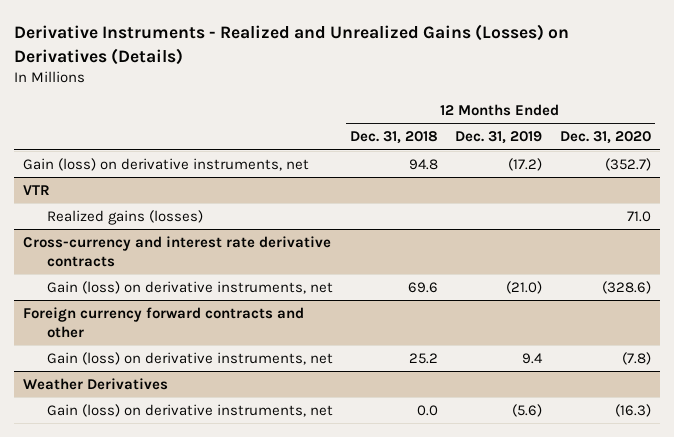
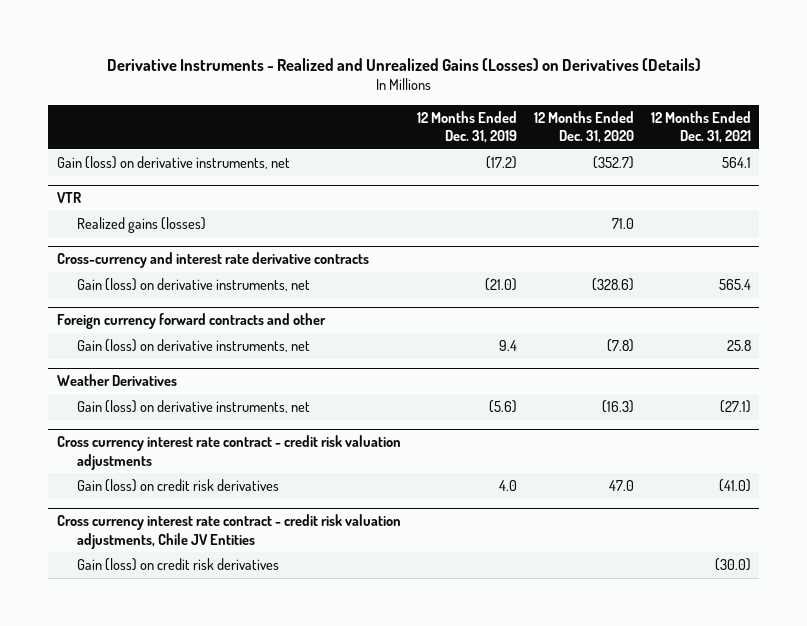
[350,131,439,145] Dec. 31, 2018 -> none
none -> [650,110,751,143] 12 Months Ended Dec. 31, 2021
none -> [56,435,401,470] Cross currency interest rate contract - credit risk valuation adjustments
none -> [77,479,280,493] Gain (loss) on credit risk derivatives
none -> [56,514,401,549] Cross currency interest rate contract - credit risk valuation adjustments, Chile JV Entities
none -> [77,558,280,572] Gain (loss) on credit risk derivatives

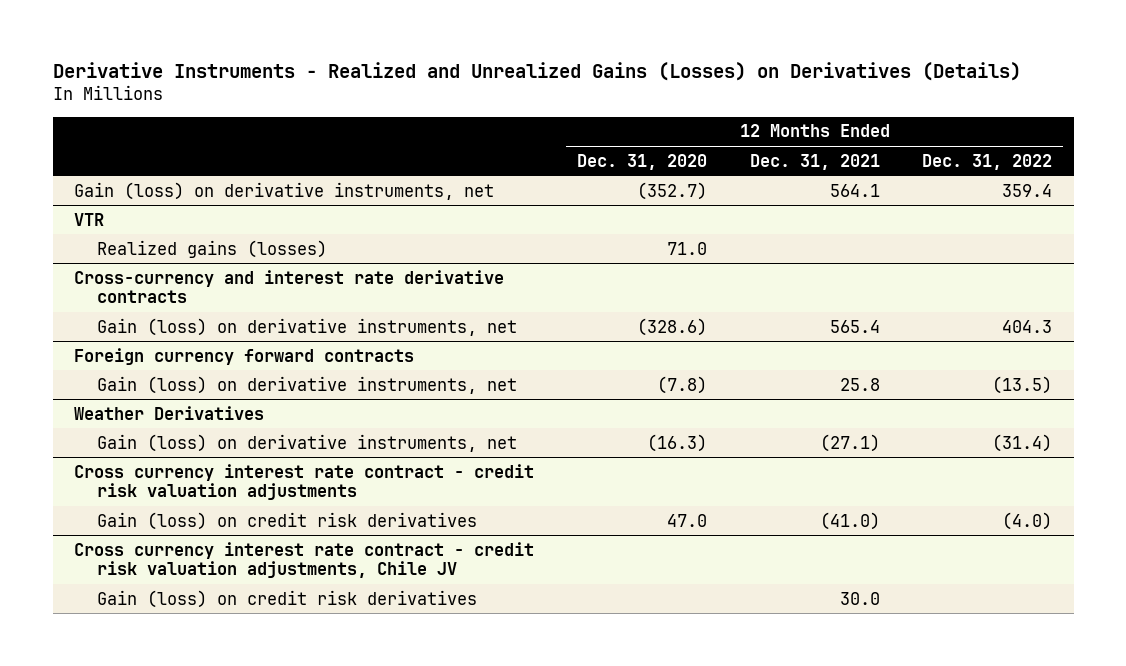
[417,110,518,143] 12 Months Ended Dec. 31, 2019 -> none
none -> [922,153,1053,170] Dec. 31, 2022
[56,313,326,330] Foreign currency forward contracts and other -> [73,347,414,365] Foreign currency forward contracts
[56,514,401,549] Cross currency interest rate contract - credit risk valuation adjustments, Chile JV Entities -> [73,541,534,579] Cross currency interest rate contract - credit risk valuation adjustments, Chile JV
[714,558,751,572] (30.0) -> [839,591,880,605] 30.0

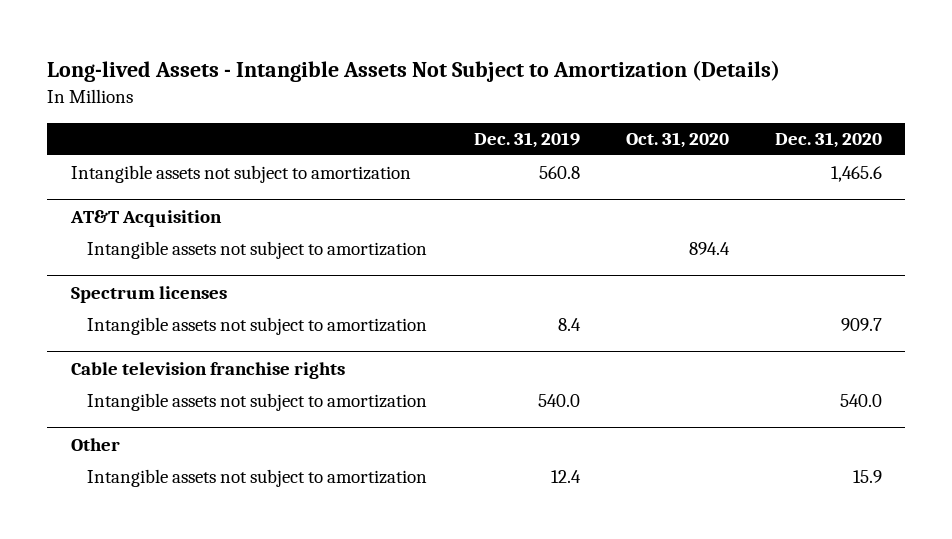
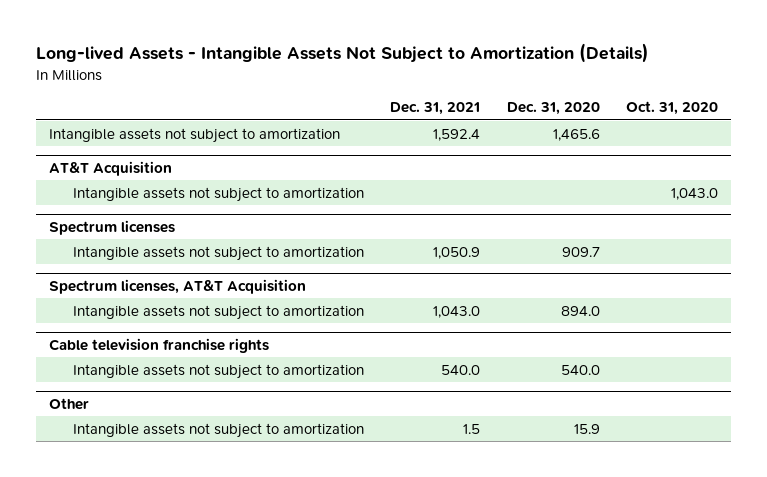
[473,132,580,149] Dec. 31, 2019 -> none
none -> [390,102,481,116] Dec. 31, 2021
[688,241,730,255] 894.4 -> [670,187,718,200] 1,043.0
none -> [49,279,307,295] Spectrum licenses, AT&T Acquisition
none -> [72,304,364,320] Intangible assets not subject to amortization

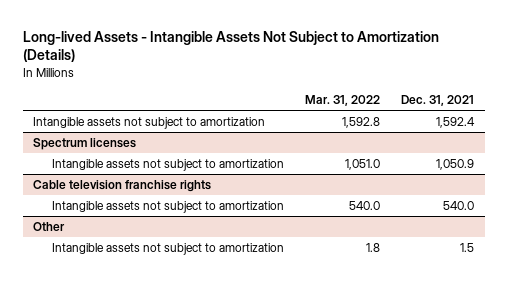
[506,102,600,116] Dec. 31, 2020 -> none
[625,101,718,116] Oct. 31, 2020 -> none
none -> [305,95,381,107] Mar. 31, 2022
[49,161,173,177] AT&T Acquisition -> none
[72,186,364,202] Intangible assets not subject to amortization -> none
[49,279,307,295] Spectrum licenses, AT&T Acquisition -> none
[72,304,364,320] Intangible assets not subject to amortization -> none

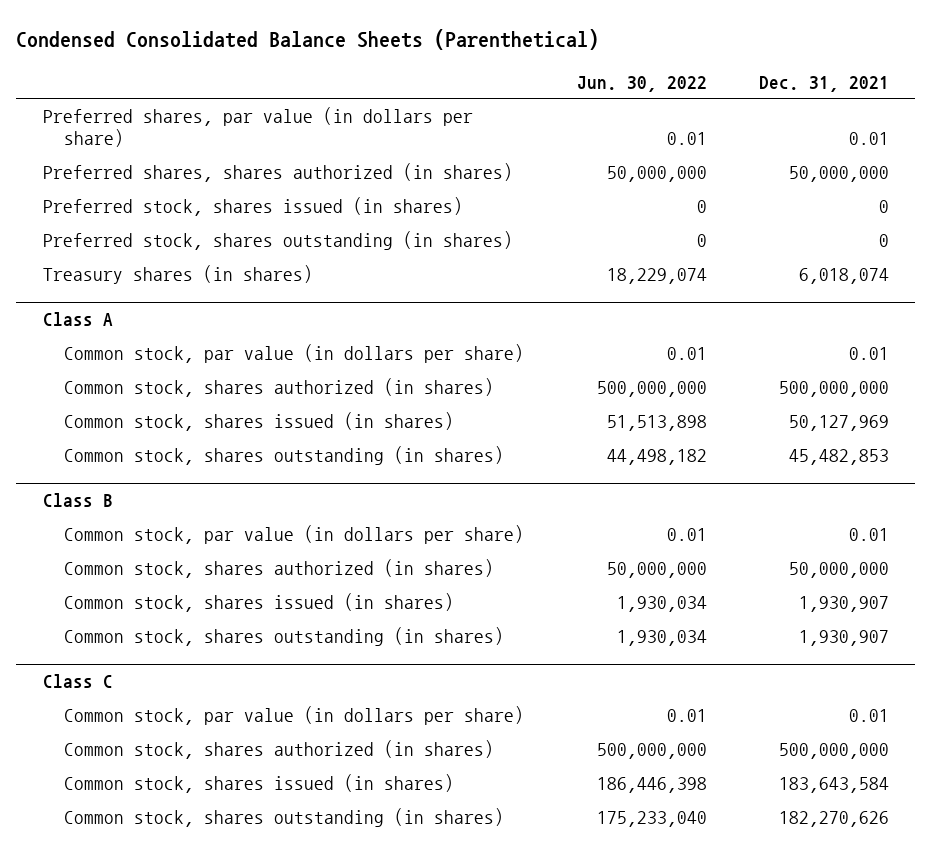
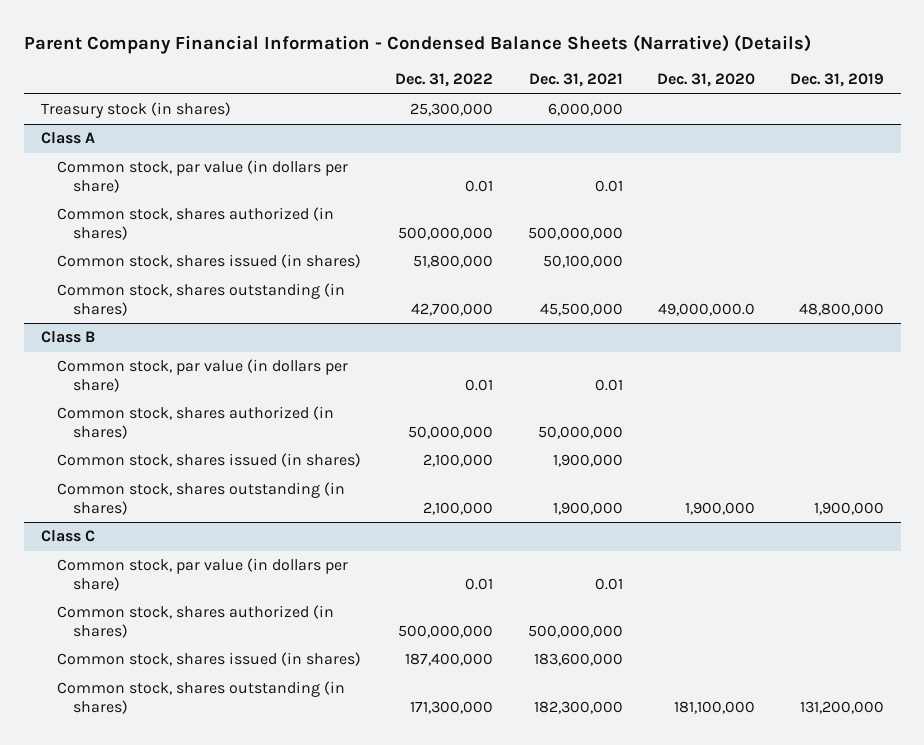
[16,28,600,50] Condensed Consolidated Balance Sheets (Parenthetical) -> [23,34,811,54] Parent Company Financial Information - Condensed Balance Sheets (Narrative) (Details)
[576,75,707,92] Jun. 30, 2022 -> none
none -> [395,73,494,88] Dec. 31, 2022
none -> [657,73,756,88] Dec. 31, 2020
none -> [789,73,884,88] Dec. 31, 2019
[42,106,473,148] Preferred shares, par value (in dollars per share) -> none
[42,162,513,182] Preferred shares, shares authorized (in shares) -> none
[42,196,463,216] Preferred stock, shares issued (in shares) -> none
[42,230,513,250] Preferred stock, shares outstanding (in shares) -> none
[42,264,313,284] Treasury shares (in shares) -> [40,102,231,119] Treasury stock (in shares)
[799,267,890,284] 6,018,074 -> [547,103,623,117] 6,000,000
[789,414,890,431] 50,127,969 -> [542,255,623,269] 50,100,000
[789,448,890,465] 45,482,853 -> [539,303,623,317] 45,500,000
[799,595,890,612] 1,930,907 -> [552,454,623,468] 1,900,000
[799,629,890,646] 1,930,907 -> [552,502,623,516] 1,900,000
[779,776,890,793] 183,643,584 -> [533,653,623,667] 183,600,000
[779,810,890,827] 182,270,626 -> [533,701,623,715] 182,300,000

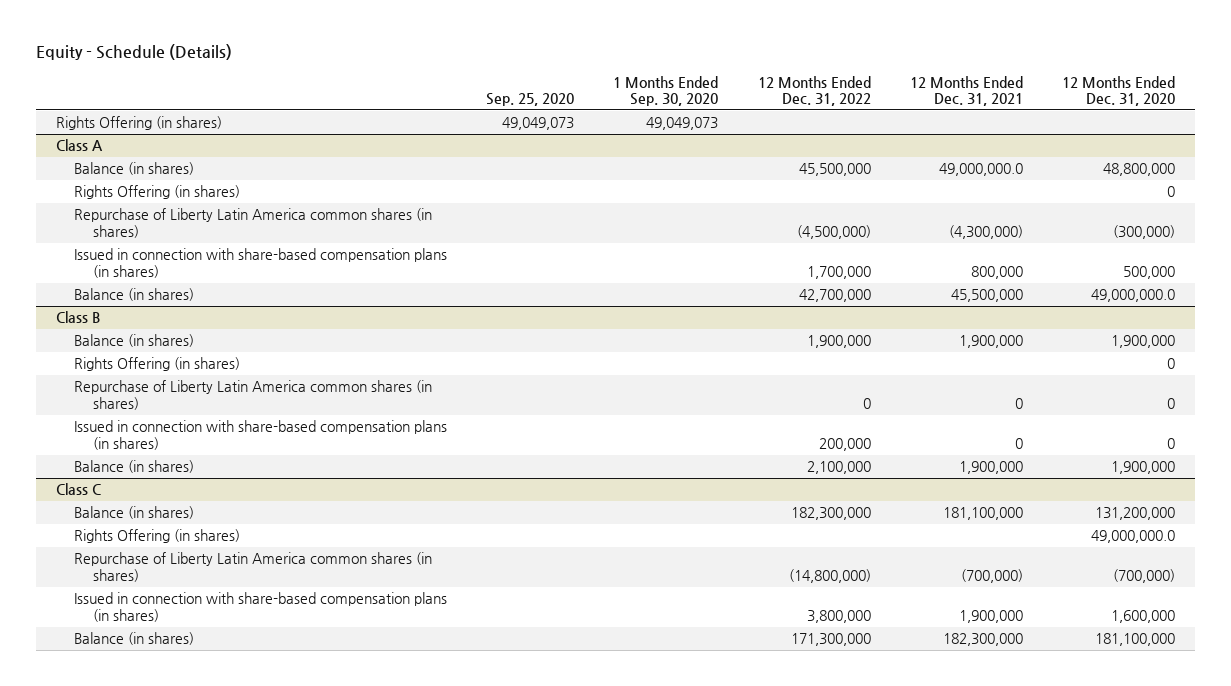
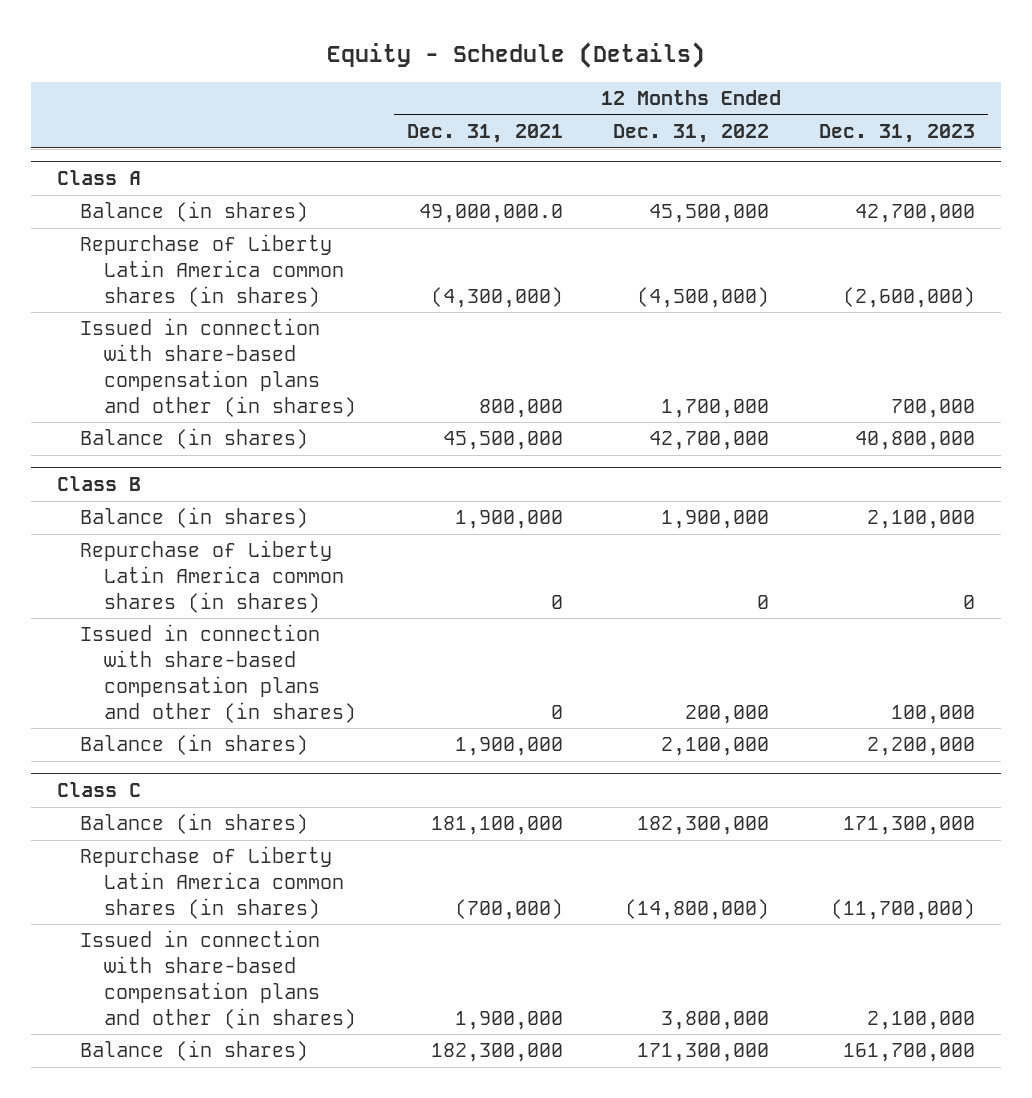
[486,92,575,106] Sep. 25, 2020 -> none
[613,75,719,106] 1 Months Ended Sep. 30, 2020 -> none
[1061,75,1175,106] 12 Months Ended Dec. 31, 2020 -> none
none -> [819,124,976,144] Dec. 31, 2023
[55,116,222,131] Rights Offering (in shares) -> none
[74,185,241,200] Rights Offering (in shares) -> none
[74,248,448,278] Issued in connection with share-based compensation plans (in shares) -> [80,318,357,417] Issued in connection with share-based compensation plans and other (in shares)
[74,357,241,372] Rights Offering (in shares) -> none
[74,420,448,450] Issued in connection with share-based compensation plans (in shares) -> [80,624,357,723] Issued in connection with share-based compensation plans and other (in shares)
[74,529,241,544] Rights Offering (in shares) -> none
[74,592,448,622] Issued in connection with share-based compensation plans (in shares) -> [80,930,357,1029] Issued in connection with share-based compensation plans and other (in shares)

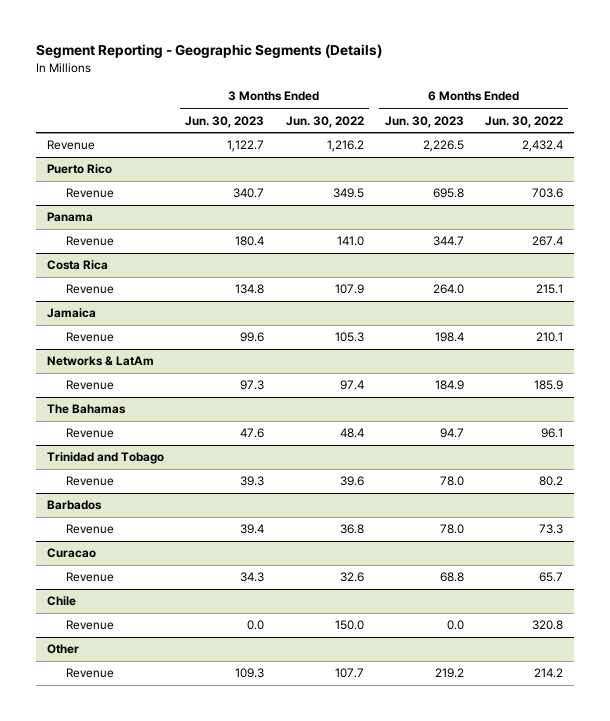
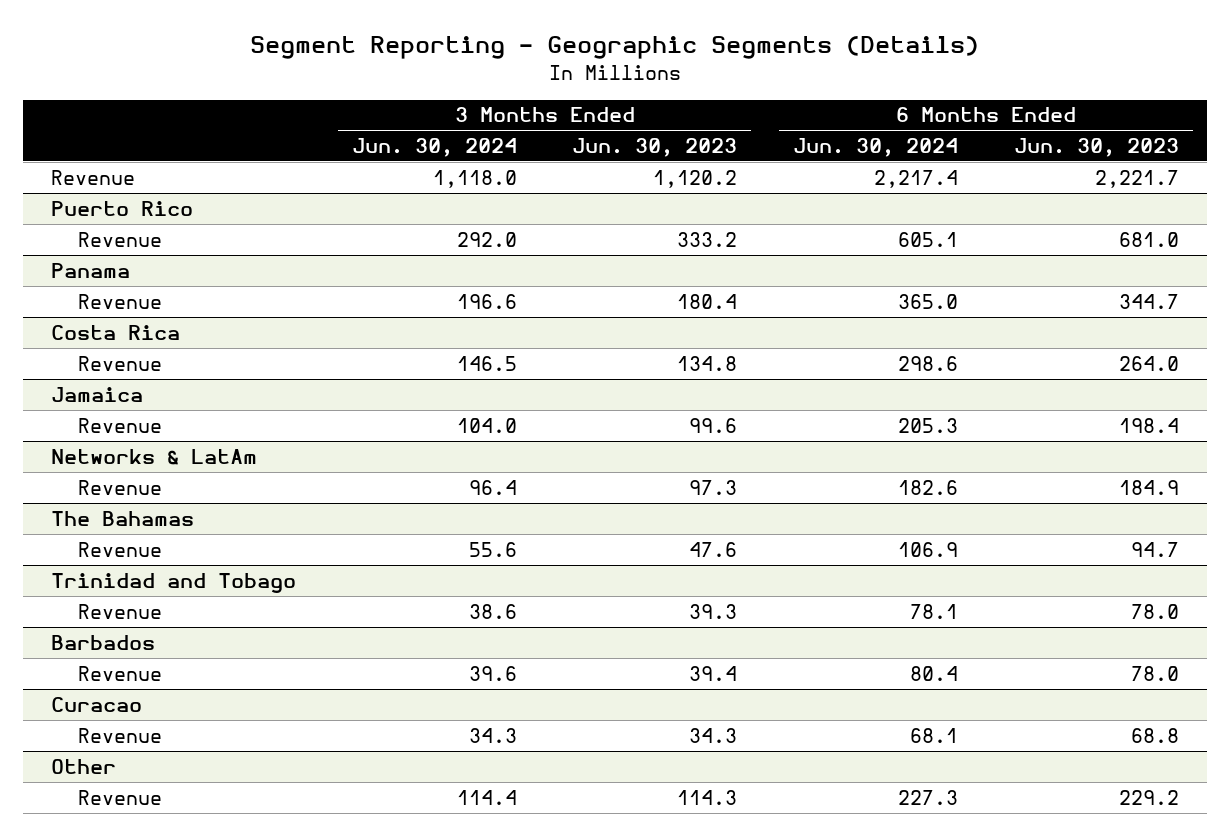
[285,115,364,128] Jun. 30, 2022 -> none
[485,115,564,128] Jun. 30, 2022 -> none
none -> [351,138,517,158] Jun. 30, 2024
none -> [793,138,959,158] Jun. 30, 2024
[227,140,265,153] 1,122.7 -> [653,169,738,188] 1,120.2
[422,140,464,153] 2,226.5 -> [1095,169,1180,188] 2,221.7
[233,188,265,199] 340.7 -> [677,231,738,247] 333.2
[432,188,464,199] 695.8 -> [1119,231,1180,247] 681.0
[47,596,77,607] Chile -> none
[66,620,115,631] Revenue -> none
[235,668,265,679] 109.3 -> [677,789,738,805] 114.3
[434,668,464,679] 219.2 -> [1119,789,1180,805] 229.2

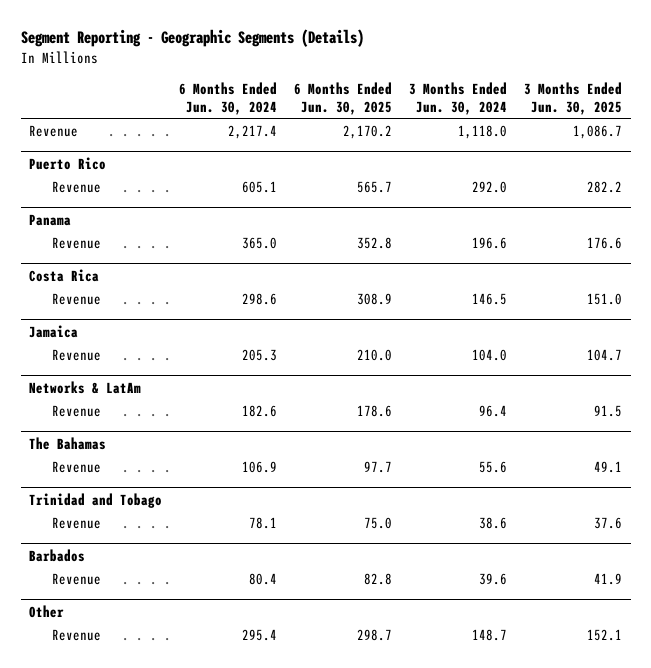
[572,138,738,158] Jun. 30, 2023 -> none
[1014,138,1180,158] Jun. 30, 2023 -> none
none -> [294,81,393,115] 6 Months Ended Jun. 30, 2025
none -> [524,81,623,115] 3 Months Ended Jun. 30, 2025
[50,696,142,712] Curacao -> none
[77,727,162,743] Revenue -> none
[456,789,517,805] 114.4 -> [472,628,508,641] 148.7
[898,789,959,805] 227.3 -> [242,628,278,641] 295.4

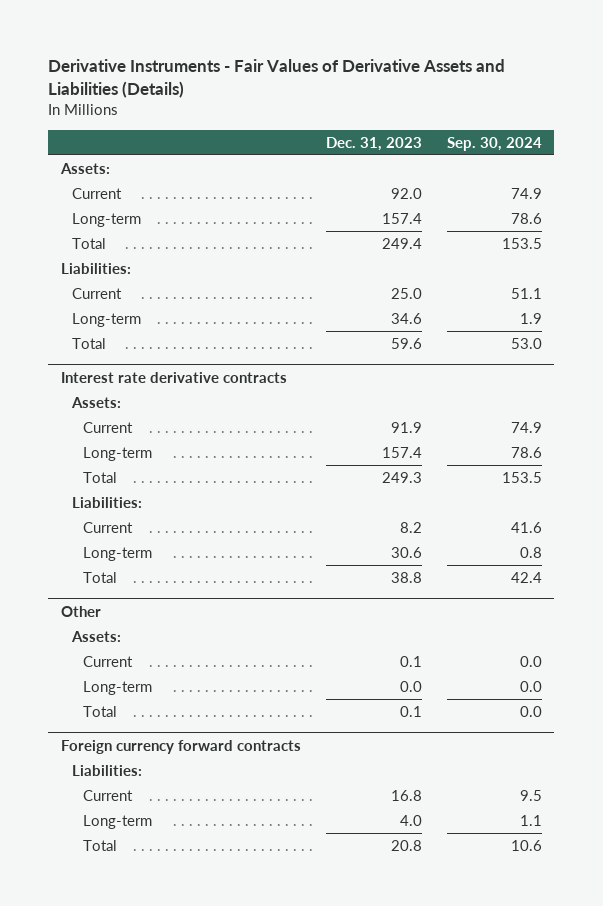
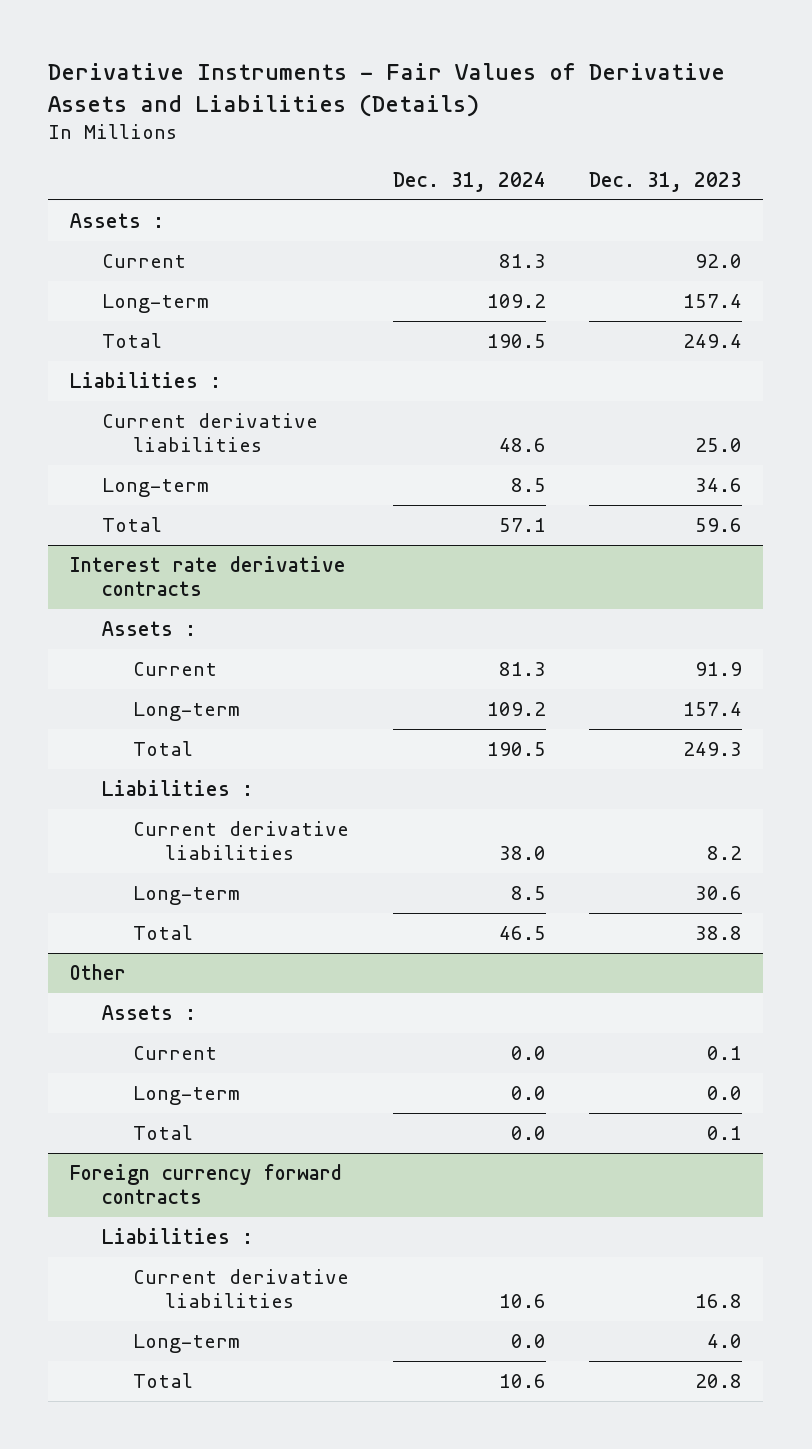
[446,136,542,151] Sep. 30, 2024 -> none
none -> [392,171,546,192] Dec. 31, 2024
[59,162,110,174] Assets: -> [70,213,165,229] Assets :
[60,262,131,274] Liabilities: -> [70,372,222,389] Liabilities :
[71,287,122,299] Current -> [101,413,318,453] Current derivative liabilities
[70,396,121,408] Assets: -> [101,621,196,637] Assets :
[71,496,142,508] Liabilities: -> [101,780,253,797] Liabilities :
[82,521,133,533] Current -> [133,821,350,861] Current derivative liabilities
[70,630,121,642] Assets: -> [101,1005,196,1021] Assets :
[71,764,142,776] Liabilities: -> [101,1228,253,1245] Liabilities :
[82,789,133,801] Current -> [133,1269,350,1309] Current derivative liabilities

